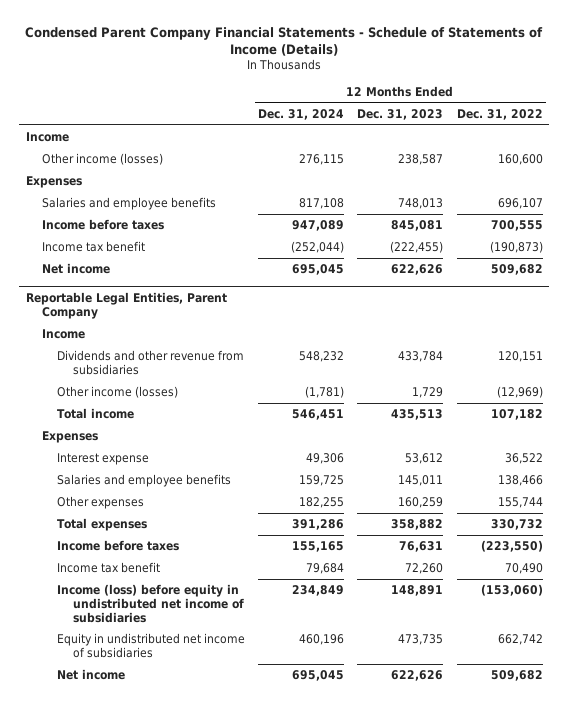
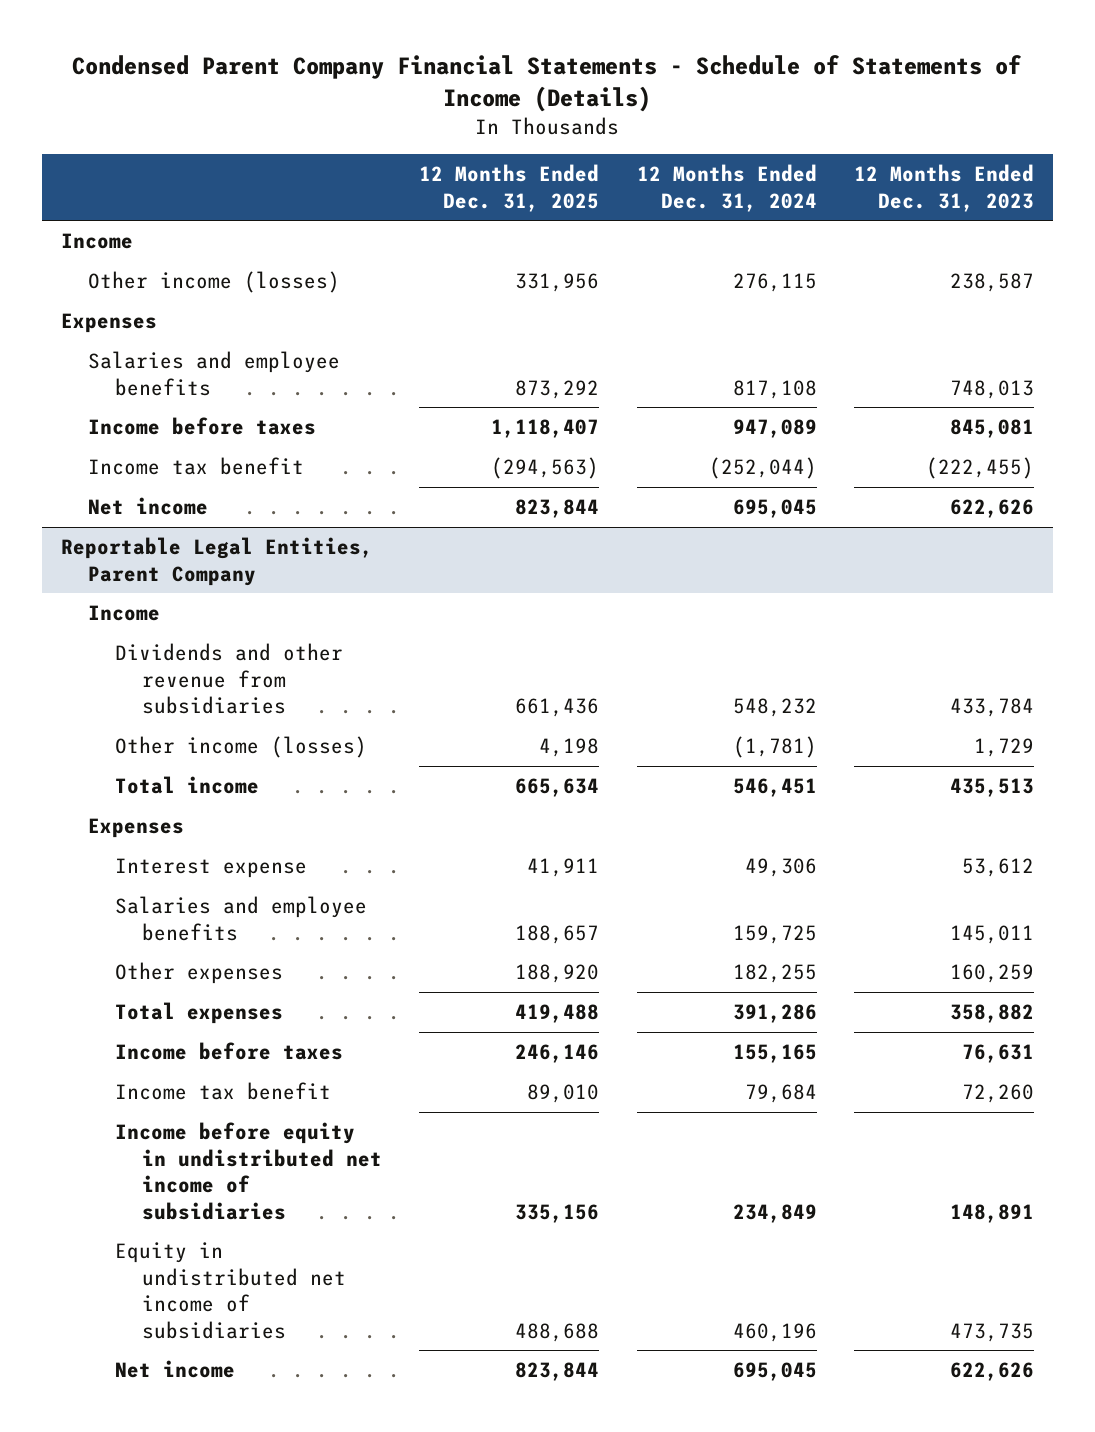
[456,108,543,120] Dec. 31, 2022 -> none
none -> [419,164,600,212] 12 Months Ended Dec. 31, 2025
[57,584,244,623] Income (loss) before equity in undistributed net income of subsidiaries -> [114,1121,382,1220] Income before equity in undistributed net income of subsidiaries

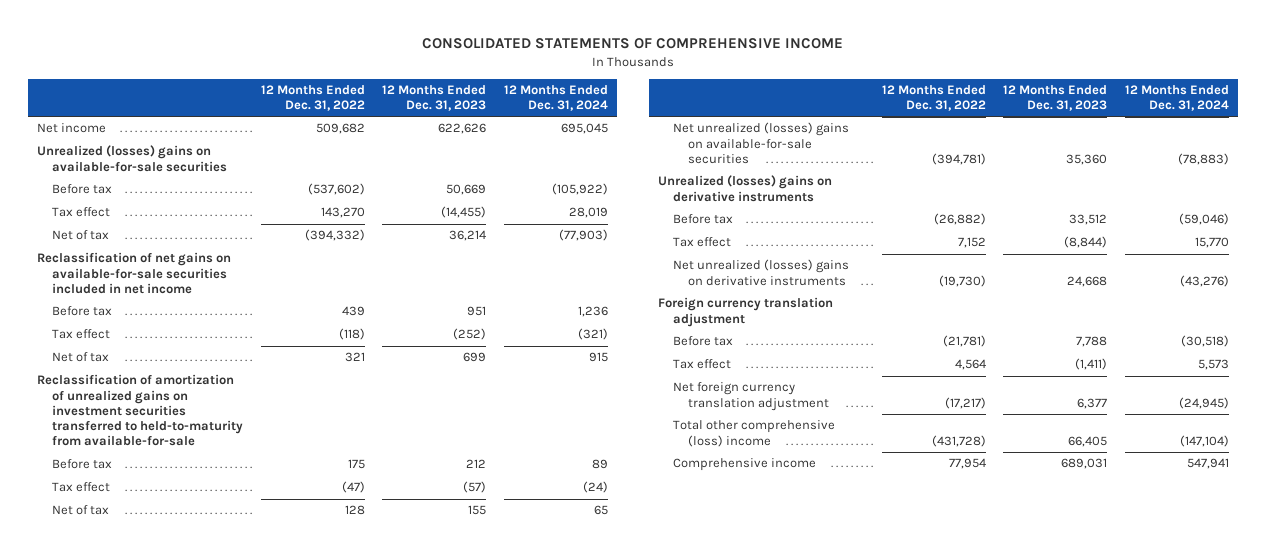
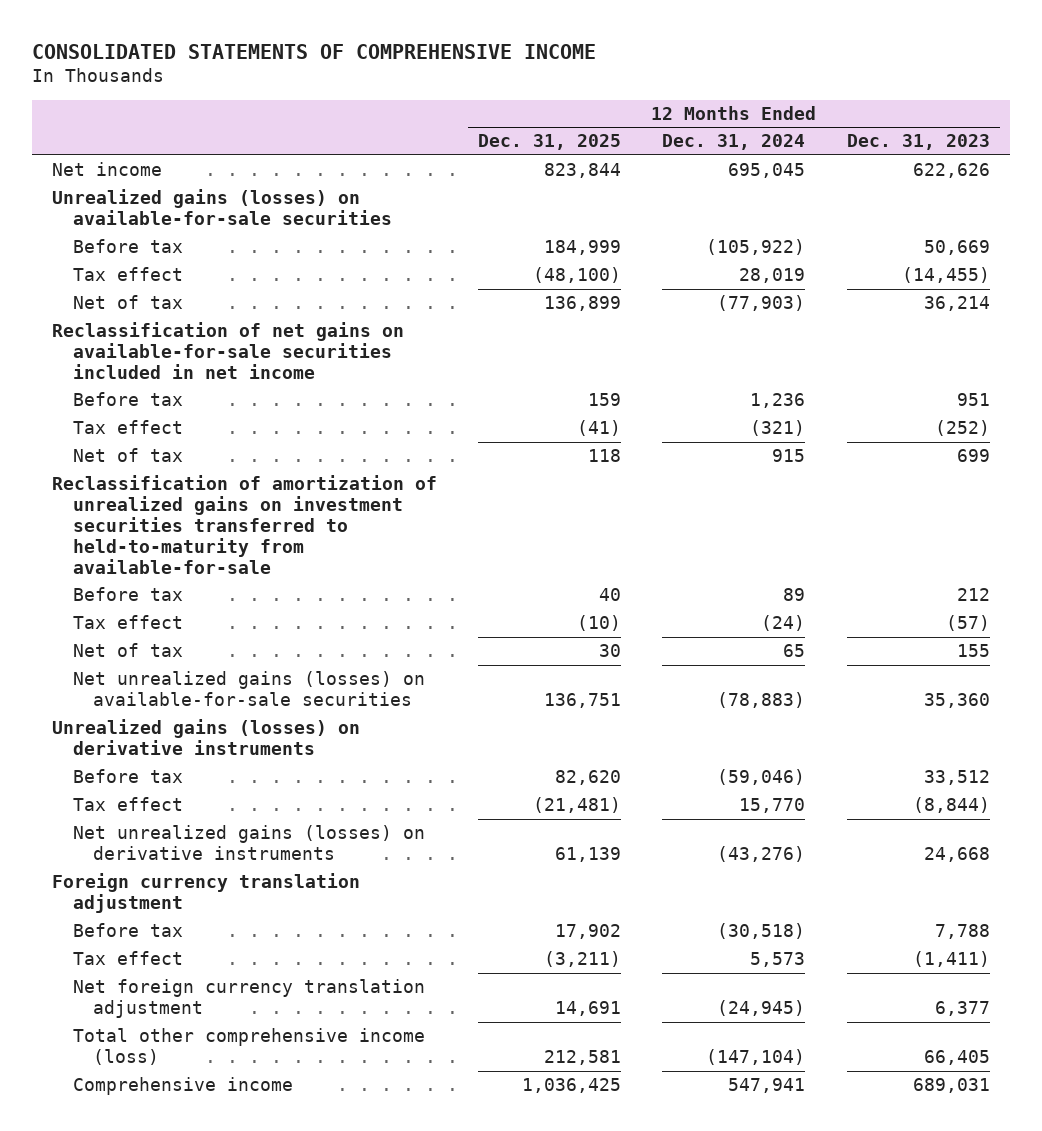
[260,84,365,112] 12 Months Ended Dec. 31, 2022 -> none
none -> [478,134,622,151] Dec. 31, 2025
[36,145,227,172] Unrealized (losses) gains on available-for-sale securities -> [52,189,392,226] Unrealized gains (losses) on available-for-sale securities
[673,122,850,164] Net unrealized (losses) gains on available-for-sale securities -> [72,671,425,707] Net unrealized gains (losses) on available-for-sale securities
[658,175,833,202] Unrealized (losses) gains on derivative instruments -> [52,719,361,756] Unrealized gains (losses) on derivative instruments
[673,259,850,286] Net unrealized (losses) gains on derivative instruments -> [72,825,425,861] Net unrealized gains (losses) on derivative instruments
[673,420,836,447] Total other comprehensive (loss) income -> [72,1028,425,1066] Total other comprehensive income (loss)

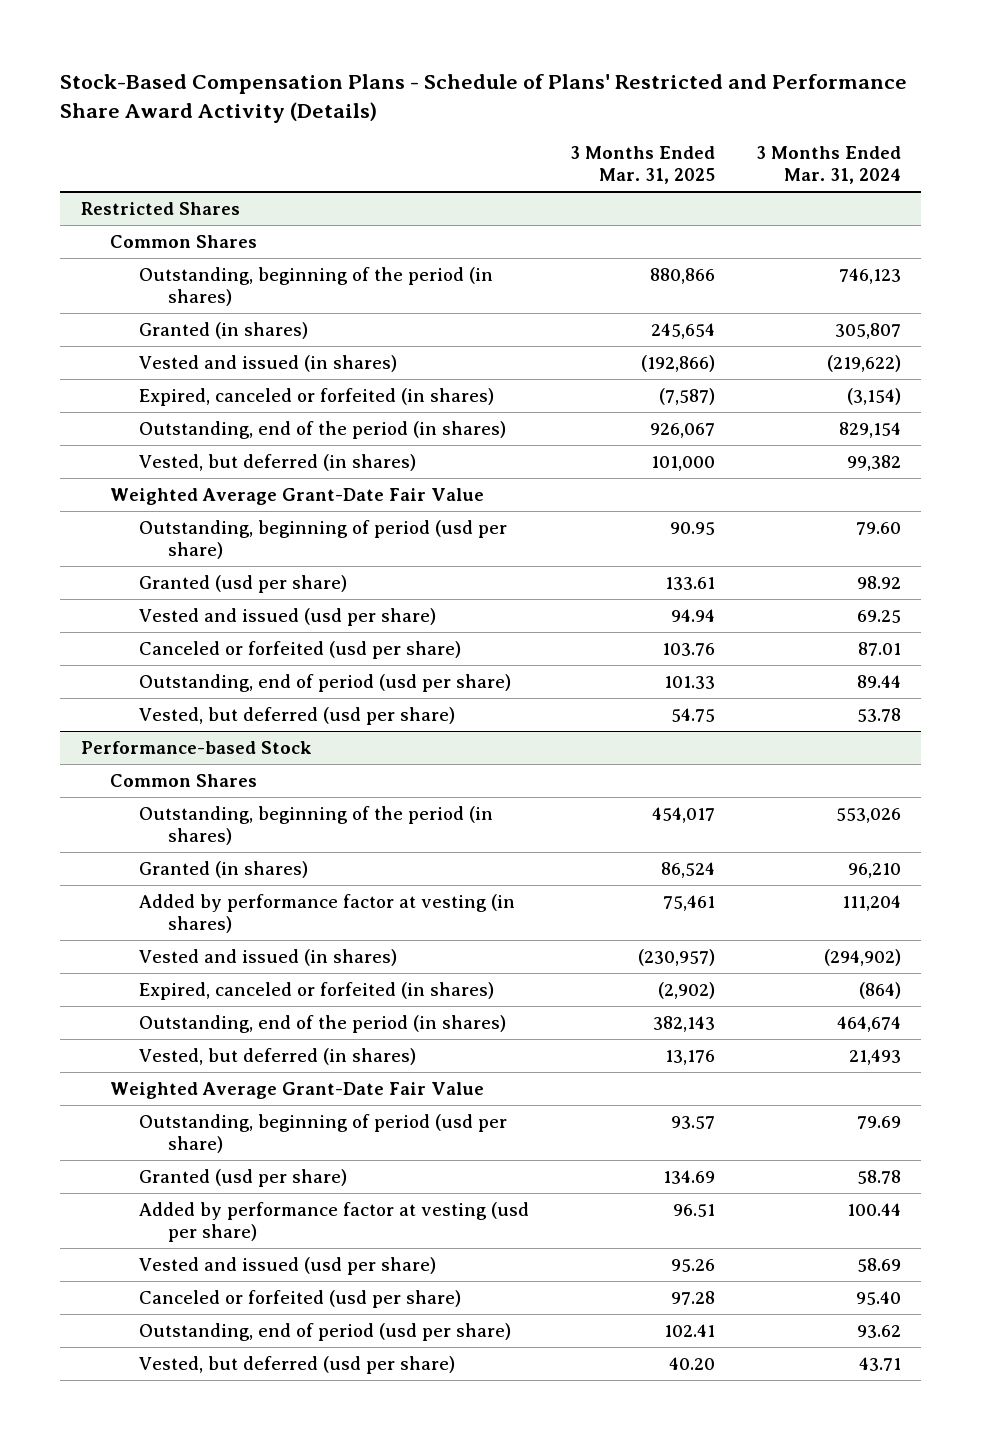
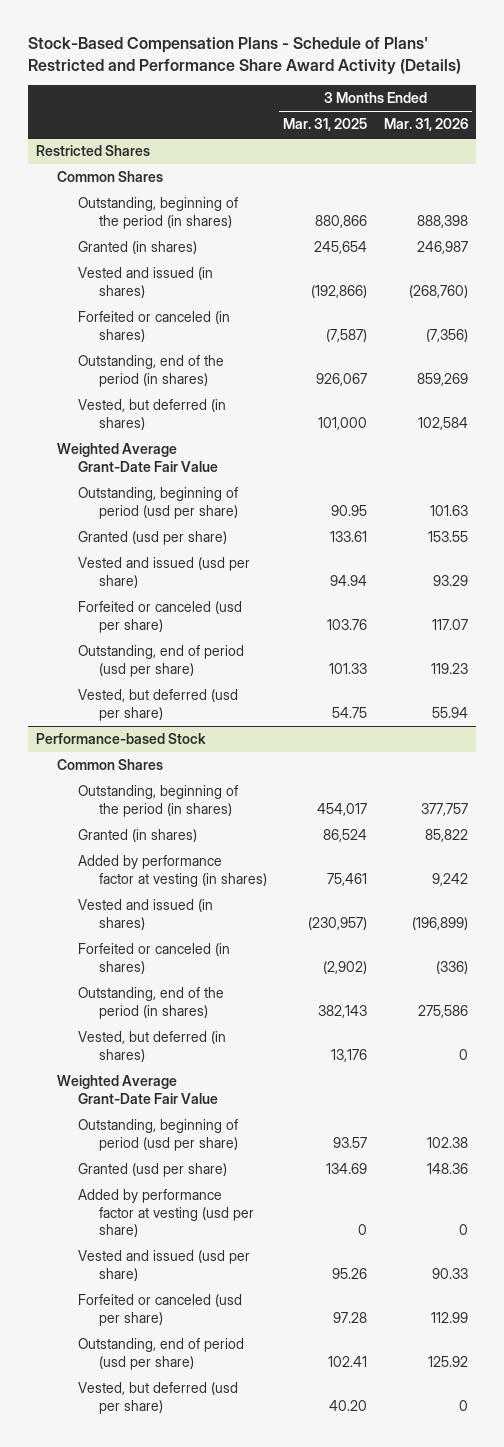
[755,146,901,185] 3 Months Ended Mar. 31, 2024 -> none
none -> [383,118,468,132] Mar. 31, 2026
[139,387,495,406] Expired, canceled or forfeited (in shares) -> [78,311,231,342] Forfeited or canceled (in shares)
[139,640,462,659] Canceled or forfeited (usd per share) -> [78,601,243,633] Forfeited or canceled (usd per share)
[139,981,495,1000] Expired, canceled or forfeited (in shares) -> [78,943,231,974] Forfeited or canceled (in shares)
[673,1203,716,1217] 96.51 -> [358,1224,368,1236] 0
[139,1289,462,1308] Canceled or forfeited (usd per share) -> [78,1294,243,1326] Forfeited or canceled (usd per share)

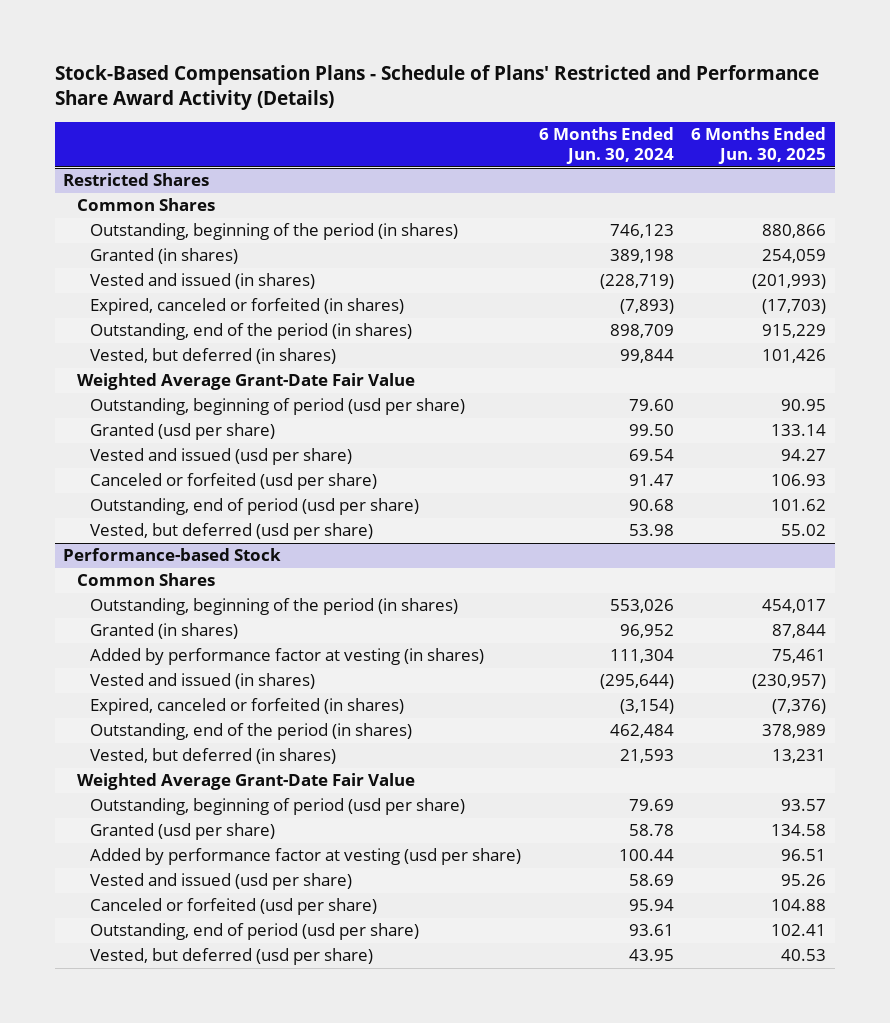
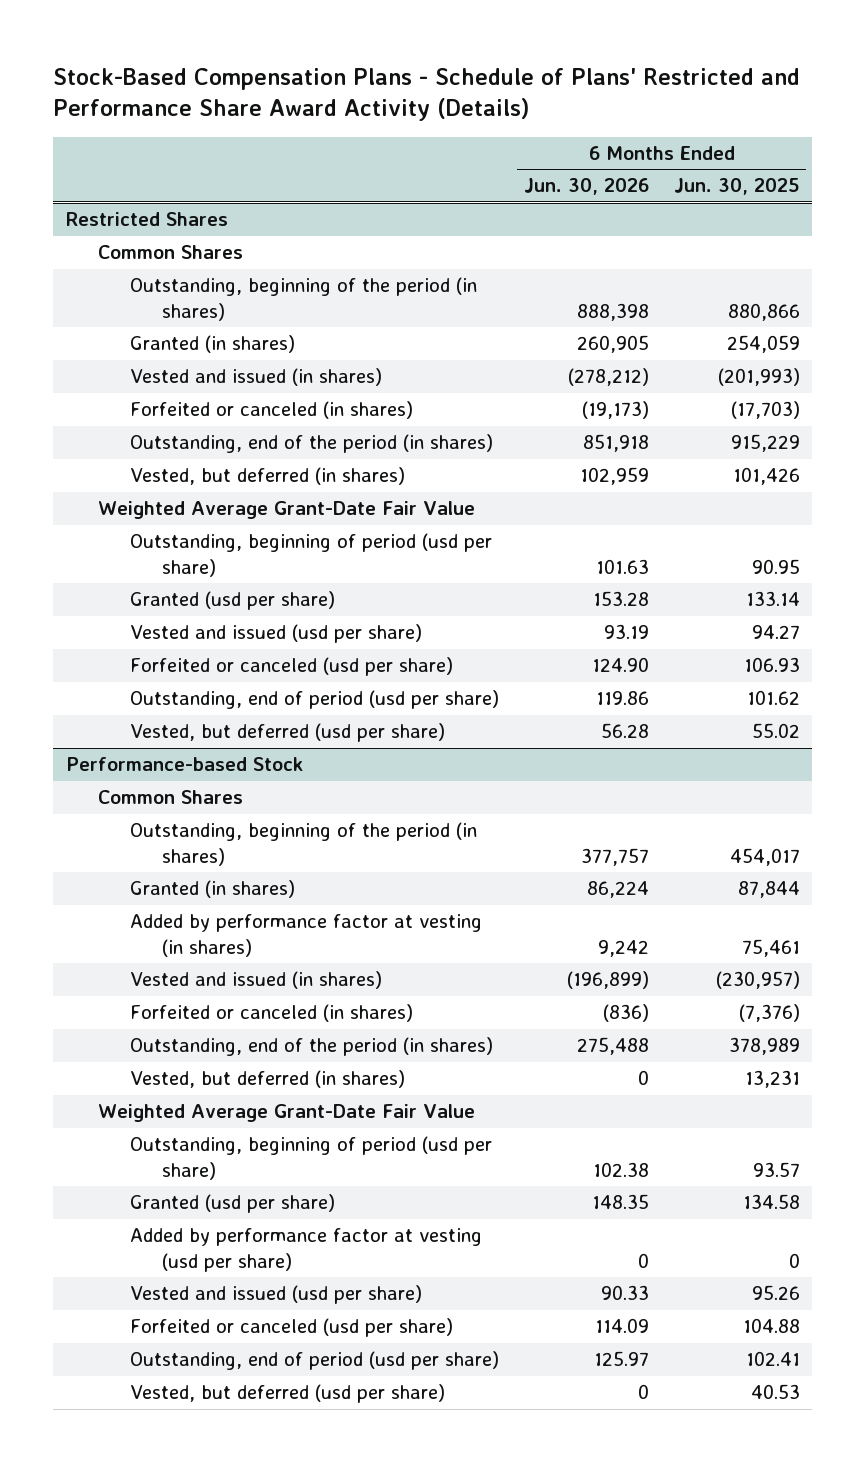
[538,126,674,165] 6 Months Ended Jun. 30, 2024 -> none
none -> [523,178,649,196] Jun. 30, 2026
[90,298,405,316] Expired, canceled or forfeited (in shares) -> [129,401,413,420] Forfeited or canceled (in shares)
[90,473,378,491] Canceled or forfeited (usd per share) -> [129,657,453,677] Forfeited or canceled (usd per share)
[90,698,405,716] Expired, canceled or forfeited (in shares) -> [129,1004,413,1023] Forfeited or canceled (in shares)
[781,849,827,862] 96.51 -> [788,1252,800,1268] 0
[90,898,378,916] Canceled or forfeited (usd per share) -> [129,1318,453,1338] Forfeited or canceled (usd per share)

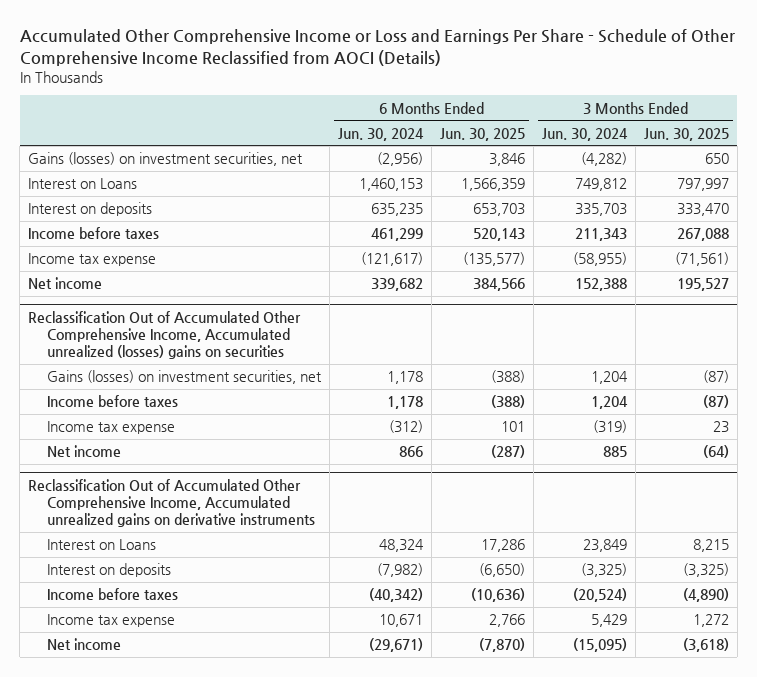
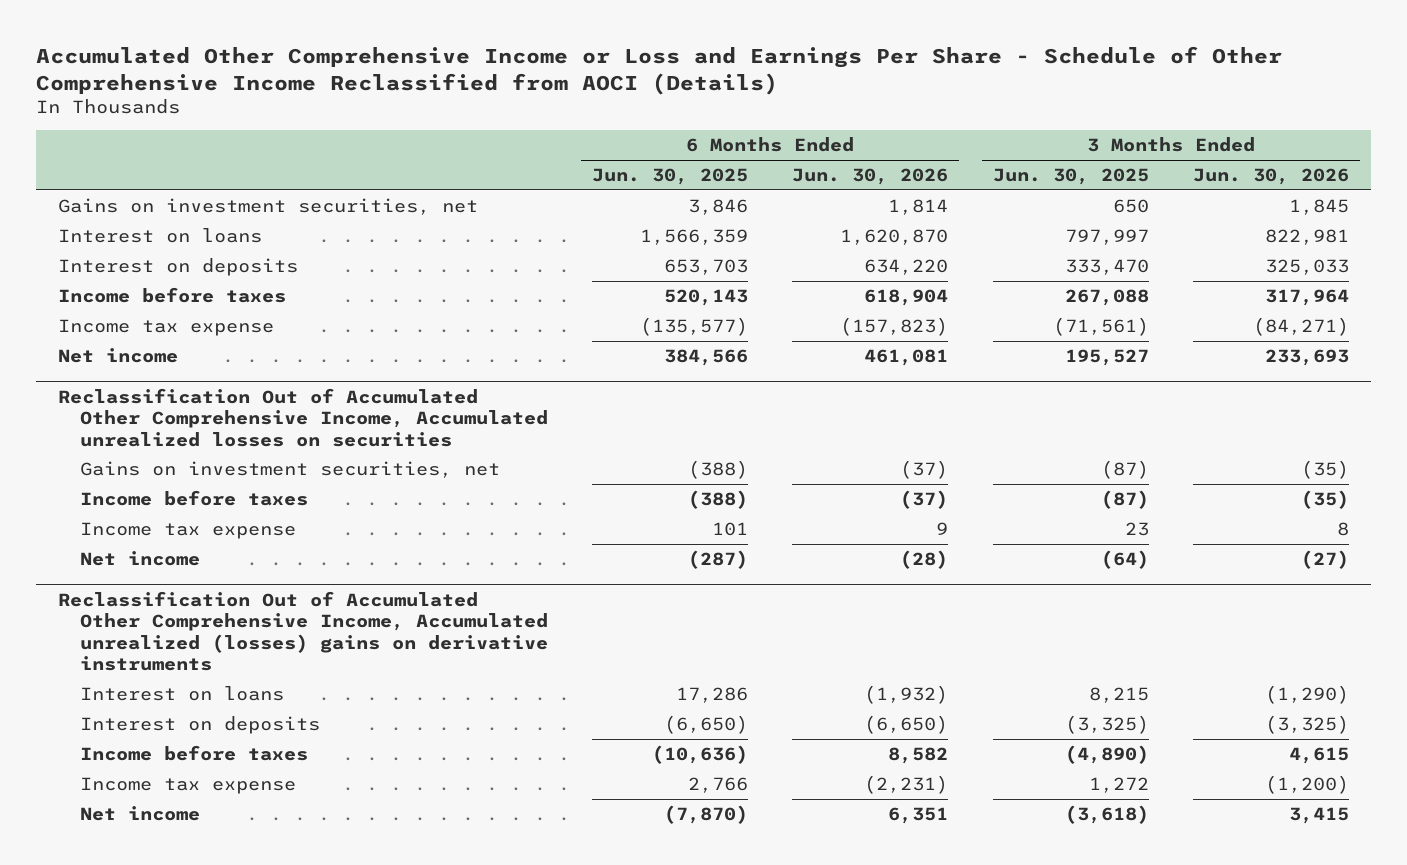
[338,127,425,141] Jun. 30, 2024 -> none
[542,127,629,141] Jun. 30, 2024 -> none
none -> [792,167,949,185] Jun. 30, 2026
none -> [1192,167,1349,185] Jun. 30, 2026
[28,152,304,167] Gains (losses) on investment securities, net -> [57,197,478,215] Gains on investment securities, net
[28,178,138,190] Interest on Loans -> [57,227,262,243] Interest on loans
[28,310,302,360] Reclassification Out of Accumulated Other Comprehensive Income, Accumulated unrealized (losses) gains on securities -> [57,387,548,447] Reclassification Out of Accumulated Other Comprehensive Income, Accumulated unrealized losses on securities
[47,370,323,385] Gains (losses) on investment securities, net -> [79,460,500,478] Gains on investment securities, net
[28,478,316,528] Reclassification Out of Accumulated Other Comprehensive Income, Accumulated unrealized gains on derivative instruments -> [57,590,548,672] Reclassification Out of Accumulated Other Comprehensive Income, Accumulated unrealized (losses) gains on derivative instruments
[47,539,157,551] Interest on Loans -> [79,685,284,701] Interest on loans

